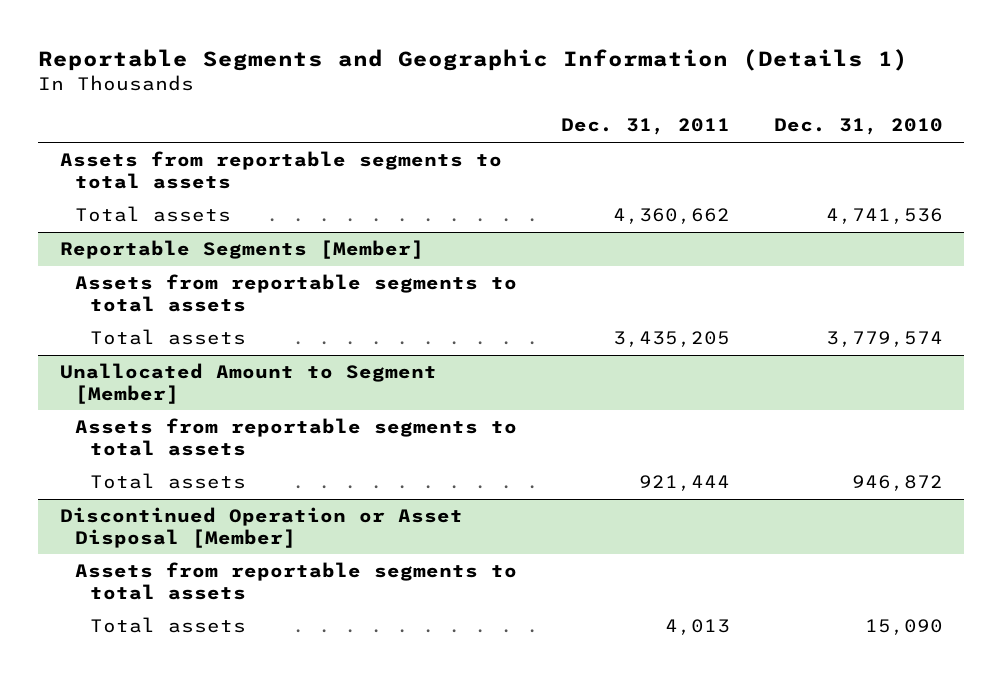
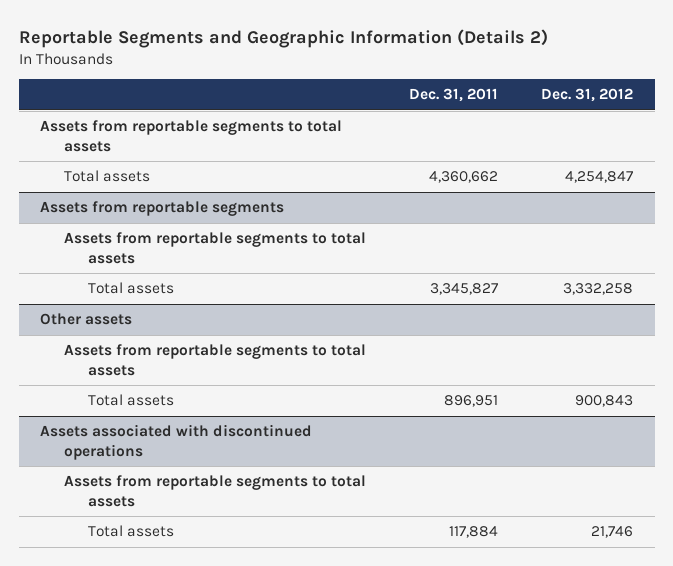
[38,48,909,71] Reportable Segments and Geographic Information (Details 1) -> [18,28,548,48] Reportable Segments and Geographic Information (Details 2)
[773,118,943,136] Dec. 31, 2010 -> none
none -> [541,88,634,103] Dec. 31, 2012
[59,240,424,260] Reportable Segments [Member] -> none
none -> [40,201,285,217] Assets from reportable segments
[59,363,437,404] Unallocated Amount to Segment [Member] -> none
[612,331,730,348] 3,435,205 -> [430,283,499,296] 3,345,827
none -> [40,313,133,326] Other assets
[59,507,463,548] Discontinued Operation or Asset Disposal [Member] -> none
[638,475,730,492] 921,444 -> [444,395,499,408] 896,951
none -> [40,424,313,460] Assets associated with discontinued operations
[664,619,730,636] 4,013 -> [449,526,499,539] 117,884

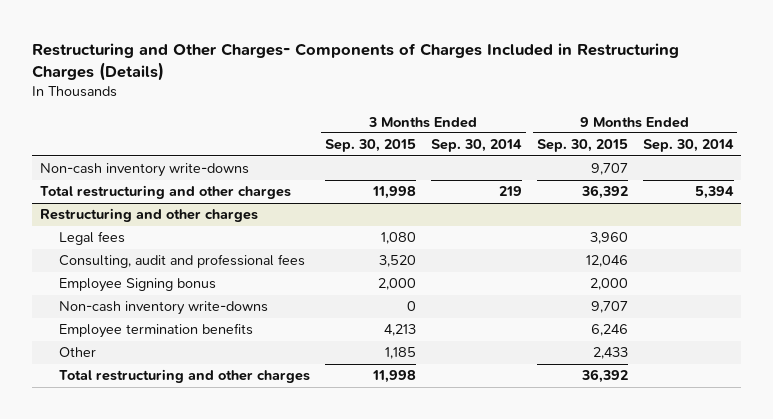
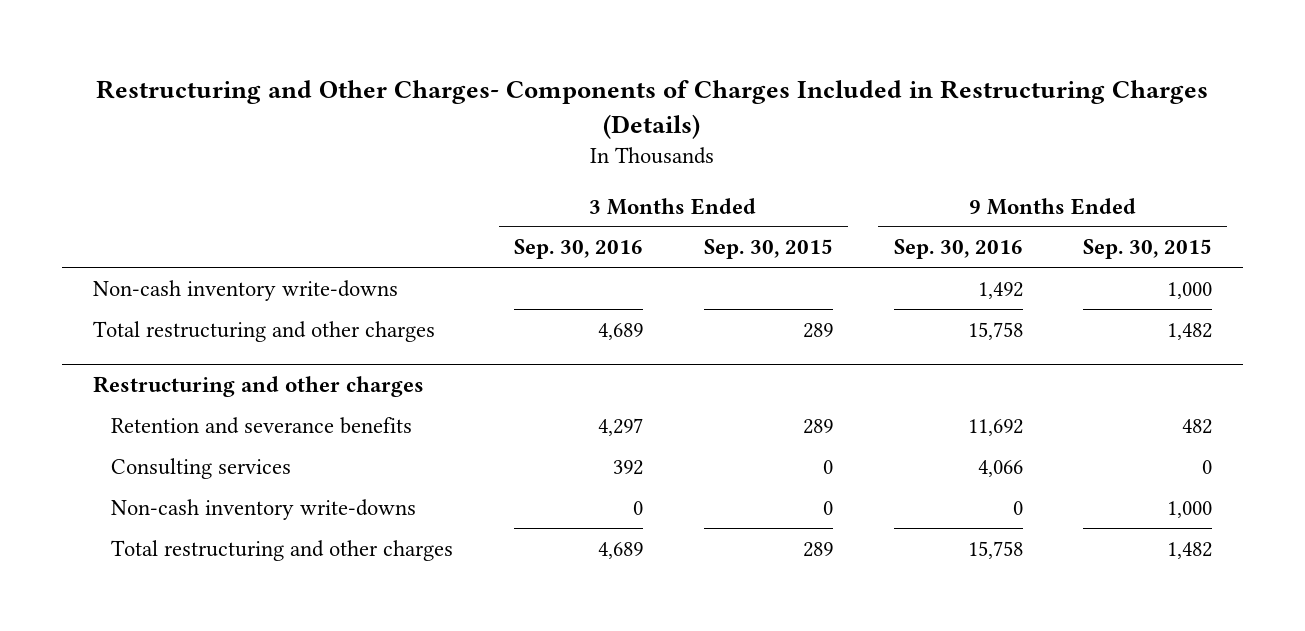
[430,139,522,153] Sep. 30, 2014 -> none
[642,139,734,153] Sep. 30, 2014 -> none
none -> [514,239,644,260] Sep. 30, 2016
none -> [893,239,1023,260] Sep. 30, 2016
[590,163,628,176] 9,707 -> [1167,281,1213,299] 1,000
[372,186,417,200] 11,998 -> [802,322,833,338] 289
[580,185,628,200] 36,392 -> [1167,322,1213,340] 1,482
[59,231,126,246] Legal fees -> none
[59,254,306,269] Consulting, audit and professional fees -> none
[59,278,217,293] Employee Signing bonus -> none
[59,323,254,339] Employee termination benefits -> none
[59,347,97,358] Other -> none
none -> [111,416,413,434] Retention and severance benefits
none -> [111,457,292,479] Consulting services
[590,301,628,314] 9,707 -> [1167,500,1213,518] 1,000
[372,370,417,384] 11,998 -> [802,541,833,557] 289
[580,369,628,384] 36,392 -> [1167,541,1213,559] 1,482

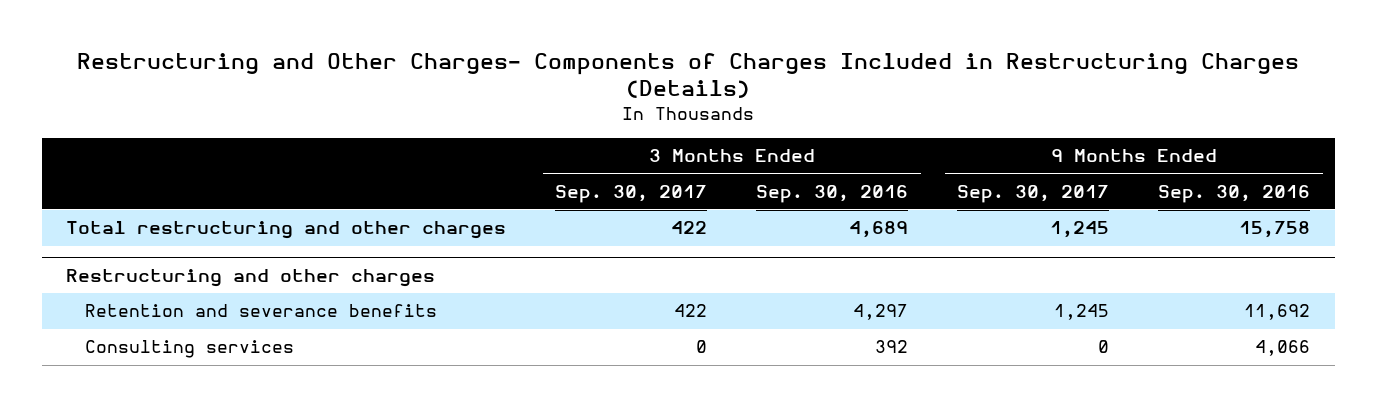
[703,239,833,260] Sep. 30, 2015 -> none
[1083,239,1213,260] Sep. 30, 2015 -> none
none -> [555,184,708,203] Sep. 30, 2017
none -> [957,184,1110,203] Sep. 30, 2017
[92,279,398,301] Non-cash inventory write-downs -> none
[111,498,417,520] Non-cash inventory write-downs -> none
[111,539,454,561] Total restructuring and other charges -> none

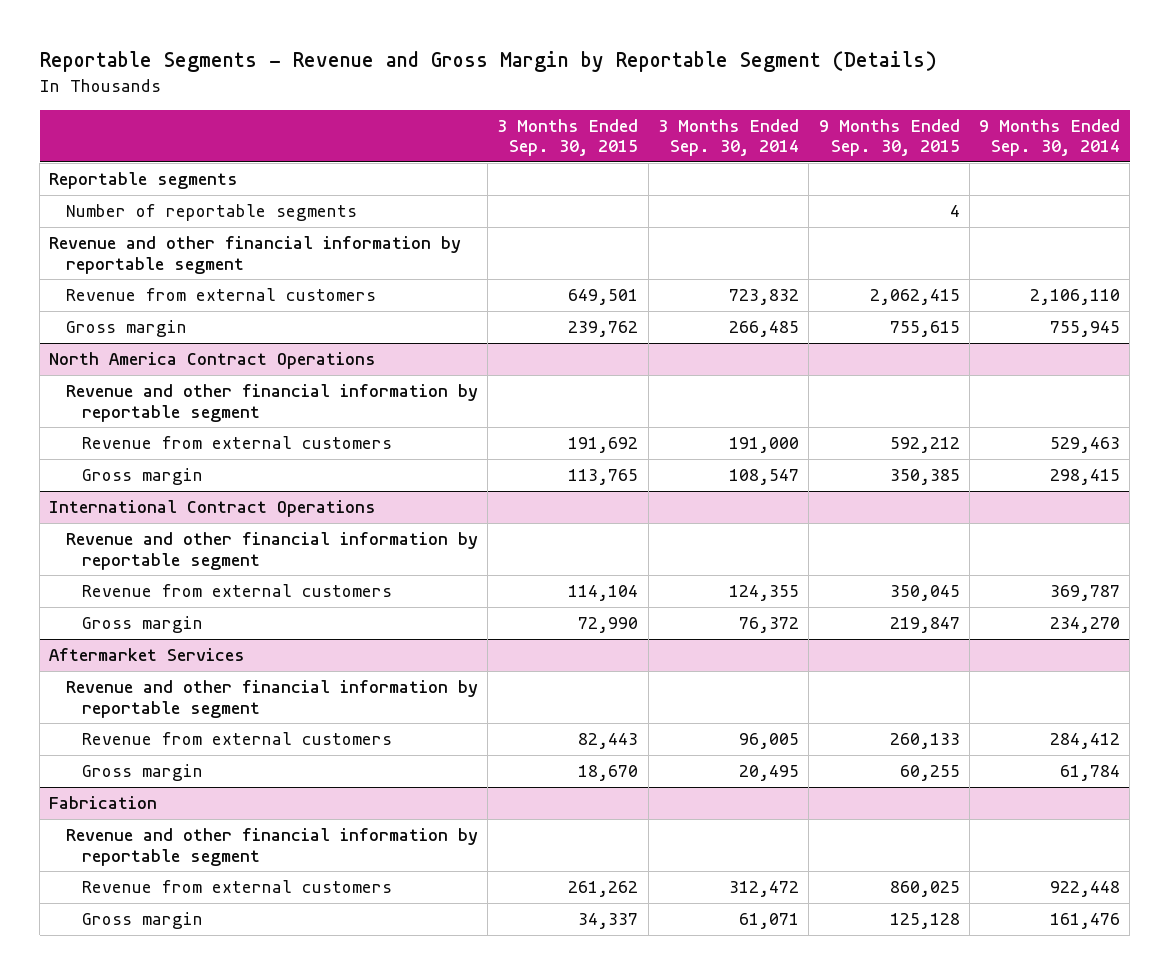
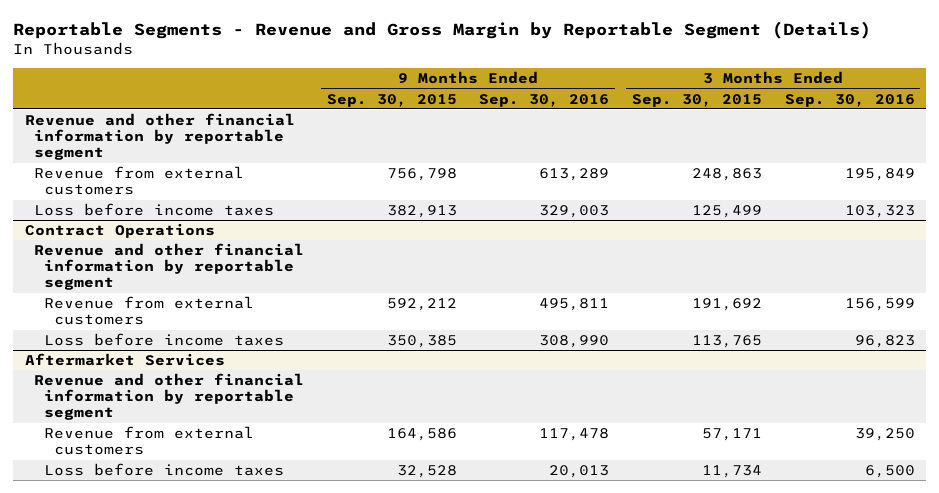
[657,118,799,157] 3 Months Ended Sep. 30, 2014 -> none
[979,118,1121,157] 9 Months Ended Sep. 30, 2014 -> none
none -> [479,93,610,107] Sep. 30, 2016
none -> [784,93,915,107] Sep. 30, 2016
[49,171,239,189] Reportable segments -> none
[65,203,357,221] Number of reportable segments -> none
[65,319,187,337] Gross margin -> none
[568,288,639,305] 649,501 -> [692,168,763,182] 248,863
[869,288,960,305] 2,062,415 -> [386,168,457,182] 756,798
none -> [34,203,275,217] Loss before income taxes
[49,351,377,369] North America Contract Operations -> [24,223,215,239] Contract Operations
[49,499,377,517] International Contract Operations -> none
[65,531,478,570] Revenue and other financial information by reportable segment -> none
[82,583,393,597] Revenue from external customers -> none
[82,615,204,633] Gross margin -> none
[82,467,204,485] Gross margin -> [44,333,285,347] Loss before income taxes
[82,763,204,781] Gross margin -> none
[49,795,158,809] Fabrication -> none
[65,827,478,866] Revenue and other financial information by reportable segment -> none
[82,879,393,893] Revenue from external customers -> none
[82,911,204,929] Gross margin -> none
[578,732,639,749] 82,443 -> [702,428,763,442] 57,171
[889,732,960,749] 260,133 -> [386,428,457,442] 164,586
none -> [44,463,285,477] Loss before income taxes

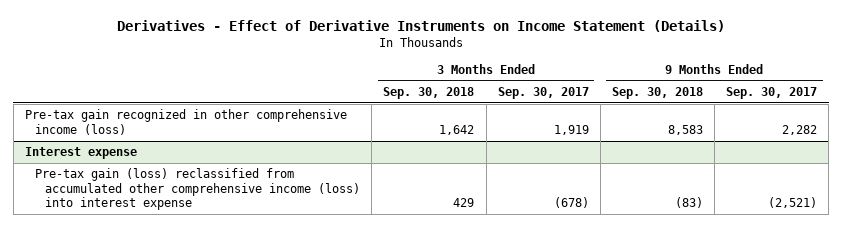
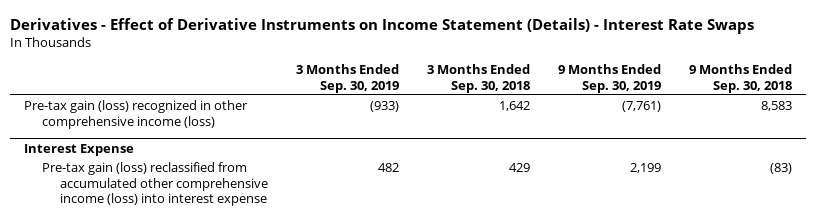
[117,20,726,33] Derivatives - Effect of Derivative Instruments on Income Statement (Details) -> [10,18,755,35] Derivatives - Effect of Derivative Instruments on Income Statement (Details) - Interest Rate Swaps
[497,86,589,99] Sep. 30, 2017 -> none
[725,86,817,99] Sep. 30, 2017 -> none
none -> [295,63,399,93] 3 Months Ended Sep. 30, 2019
none -> [557,63,661,93] 9 Months Ended Sep. 30, 2019
[25,109,348,135] Pre-tax gain recognized in other comprehensive income (loss) -> [24,100,249,129] Pre-tax gain (loss) recognized in other comprehensive income (loss)
[25,147,138,160] Interest expense -> [24,143,135,156] Interest Expense

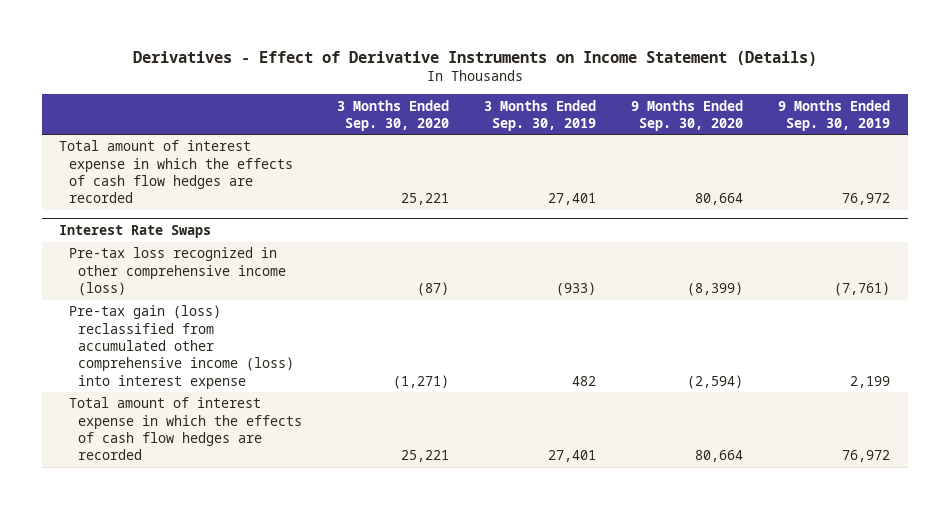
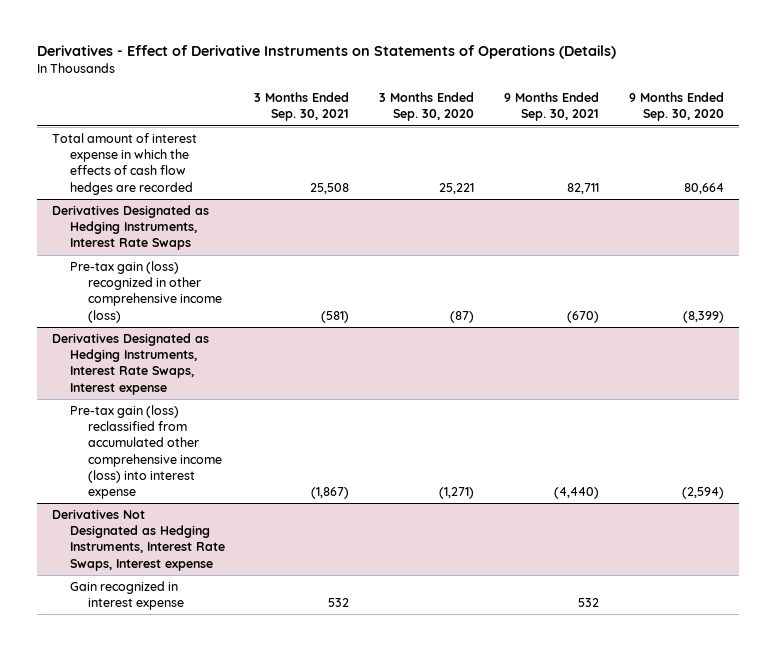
[132,50,817,66] Derivatives - Effect of Derivative Instruments on Income Statement (Details) -> [36,45,616,60] Derivatives - Effect of Derivative Instruments on Statements of Operations (Details)
[484,99,597,131] 3 Months Ended Sep. 30, 2019 -> none
[778,99,891,131] 9 Months Ended Sep. 30, 2019 -> none
none -> [254,92,350,122] 3 Months Ended Sep. 30, 2021
none -> [503,92,599,122] 9 Months Ended Sep. 30, 2021
[59,224,212,238] Interest Rate Swaps -> none
none -> [51,205,209,251] Derivatives Designated as Hedging Instruments, Interest Rate Swaps
[68,247,287,297] Pre-tax loss recognized in other comprehensive income (loss) -> [69,261,222,323] Pre-tax gain (loss) recognized in other comprehensive income (loss)
none -> [51,333,209,395] Derivatives Designated as Hedging Instruments, Interest Rate Swaps, Interest expense
[68,397,303,461] Total amount of interest expense in which the effects of cash flow hedges are recorded -> none
none -> [51,509,225,571] Derivatives Not Designated as Hedging Instruments, Interest Rate Swaps, Interest expense
none -> [69,581,184,611] Gain recognized in interest expense

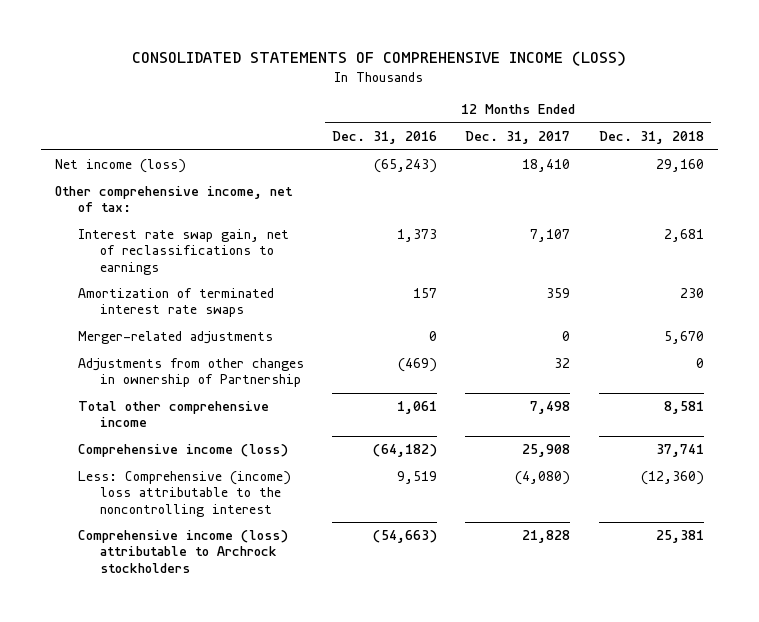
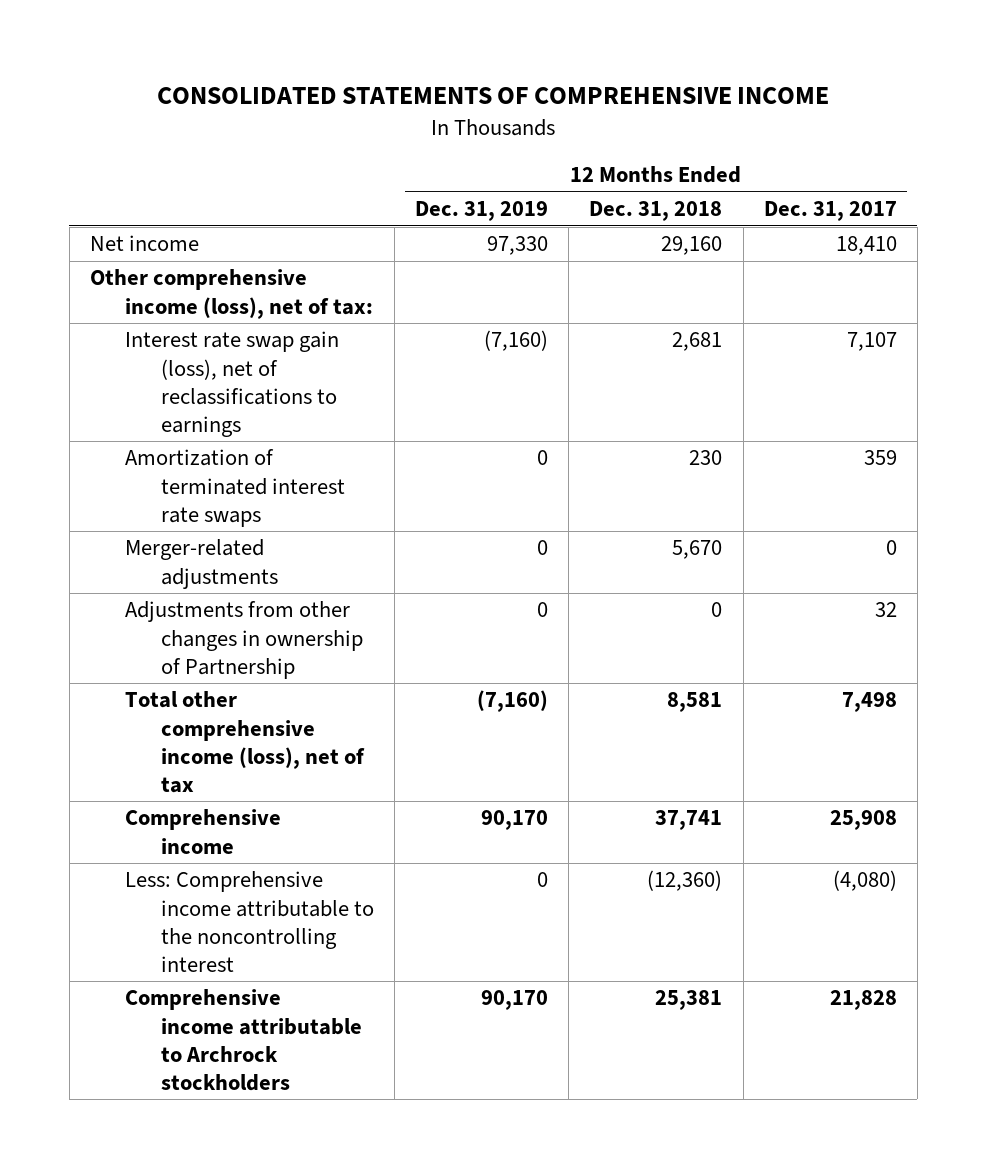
[132,51,627,67] CONSOLIDATED STATEMENTS OF COMPREHENSIVE INCOME (LOSS) -> [157,87,830,105] CONSOLIDATED STATEMENTS OF COMPREHENSIVE INCOME
[331,131,437,145] Dec. 31, 2016 -> none
none -> [415,201,549,222] Dec. 31, 2019
[55,159,187,174] Net income (loss) -> [89,235,199,252] Net income
[55,186,294,213] Other comprehensive income, net of tax: -> [89,269,374,319] Other comprehensive income (loss), net of tax:
[77,229,289,275] Interest rate swap gain, net of reclassifications to earnings -> [125,331,340,437] Interest rate swap gain (loss), net of reclassifications to earnings
[77,401,269,428] Total other comprehensive income -> [125,691,365,793] Total other comprehensive income (loss), net of tax
[77,444,288,458] Comprehensive income (loss) -> [125,809,282,854] Comprehensive income
[77,471,291,517] Less: Comprehensive (income) loss attributable to the noncontrolling interest -> [125,871,374,972] Less: Comprehensive income attributable to the noncontrolling interest
[77,530,288,573] Comprehensive income (loss) attributable to Archrock stockholders -> [125,989,362,1091] Comprehensive income attributable to Archrock stockholders

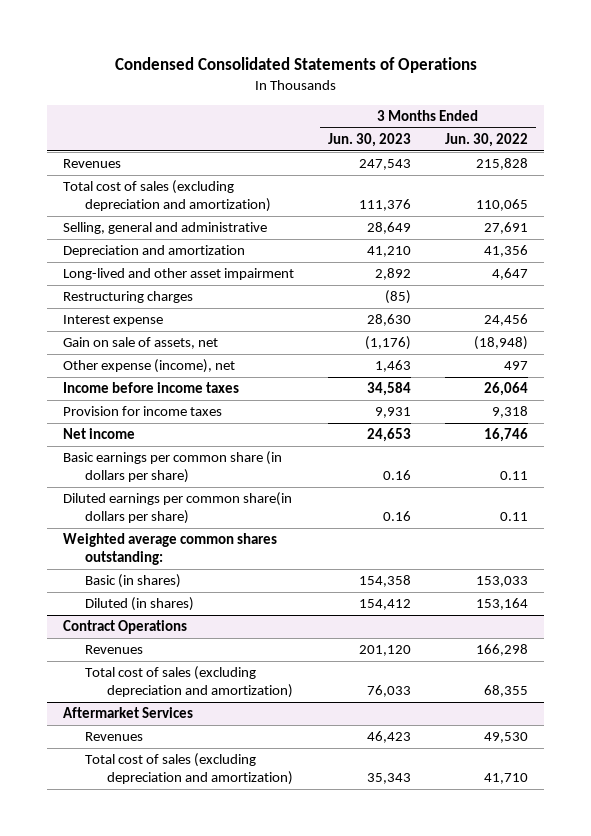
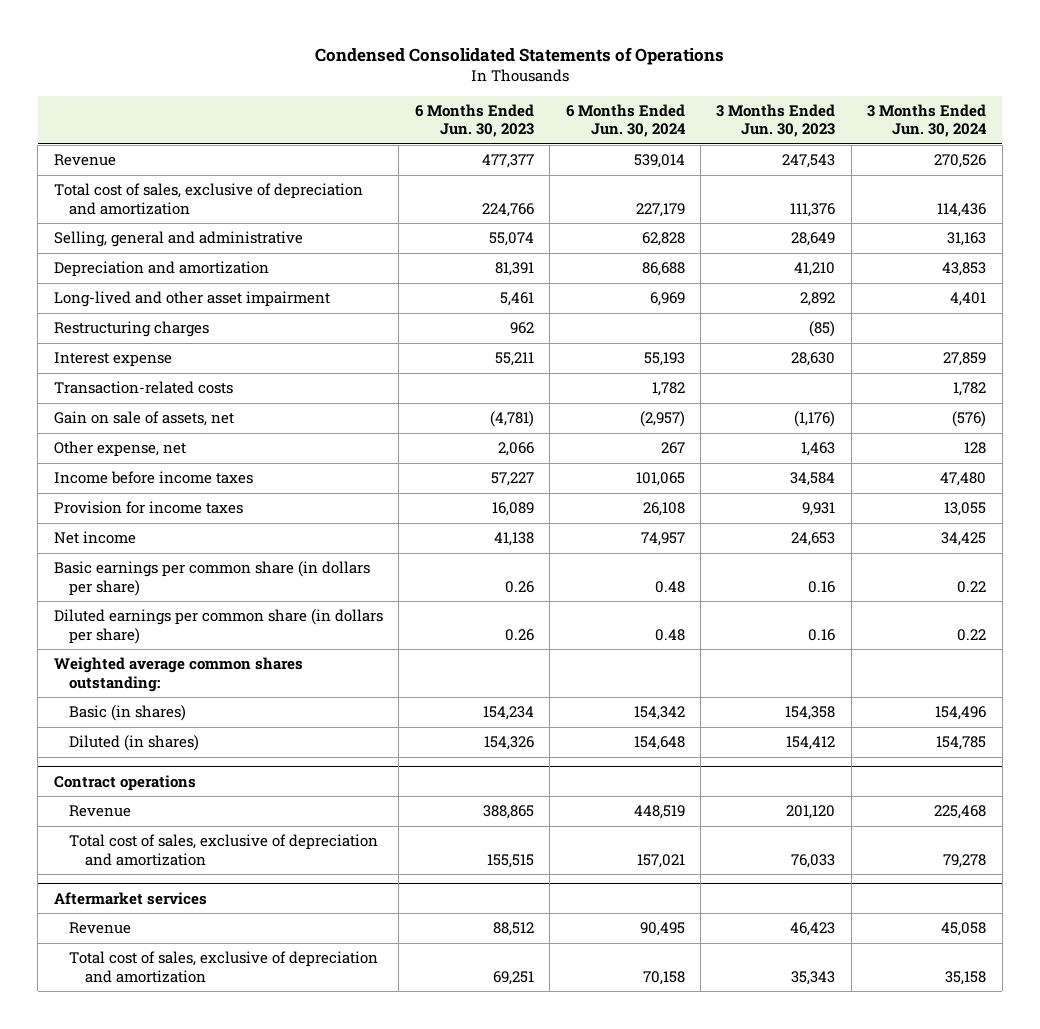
[444,133,528,148] Jun. 30, 2022 -> none
none -> [414,103,534,138] 6 Months Ended Jun. 30, 2023
none -> [565,103,686,138] 6 Months Ended Jun. 30, 2024
none -> [867,103,988,138] 3 Months Ended Jun. 30, 2024
[63,159,122,169] Revenues -> [53,154,116,167] Revenue
[63,180,272,213] Total cost of sales (excluding depreciation and amortization) -> [53,183,363,215] Total cost of sales, exclusive of depreciation and amortization
none -> [53,381,233,395] Transaction-related costs
[63,359,236,374] Other expense (income), net -> [53,441,186,458] Other expense, net
[63,492,293,525] Diluted earnings per common share(in dollars per share) -> [53,609,383,644] Diluted earnings per common share (in dollars per share)
[63,620,188,635] Contract Operations -> [53,774,196,791] Contract operations
[85,645,144,655] Revenues -> [69,805,132,818] Revenue
[85,666,294,699] Total cost of sales (excluding depreciation and amortization) -> [69,834,379,866] Total cost of sales, exclusive of depreciation and amortization
[63,707,194,719] Aftermarket Services -> [53,891,207,905] Aftermarket services
[85,732,144,742] Revenues -> [69,922,132,935] Revenue
[85,753,294,786] Total cost of sales (excluding depreciation and amortization) -> [69,951,379,983] Total cost of sales, exclusive of depreciation and amortization

